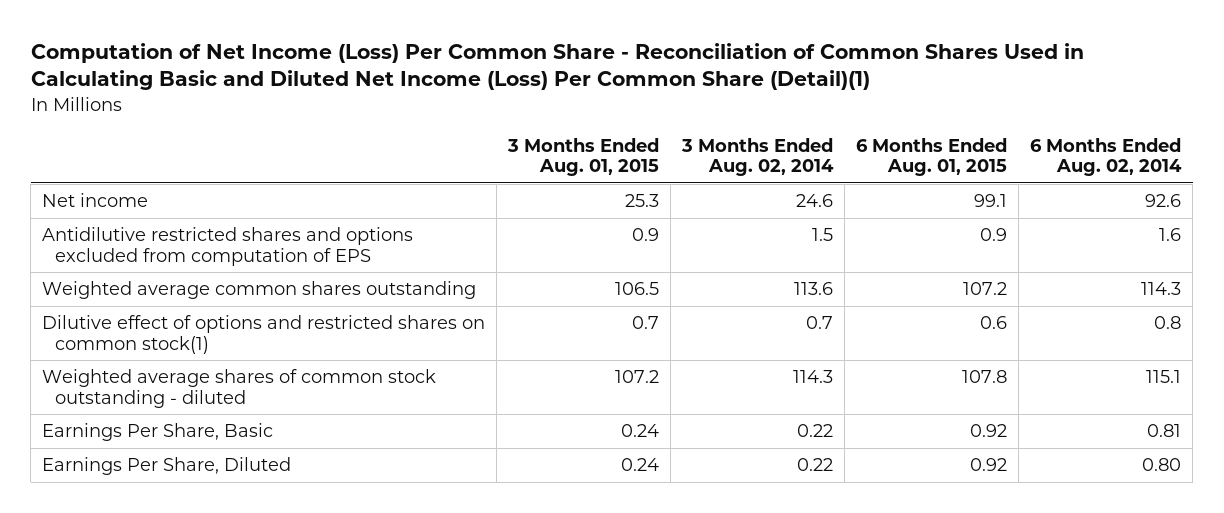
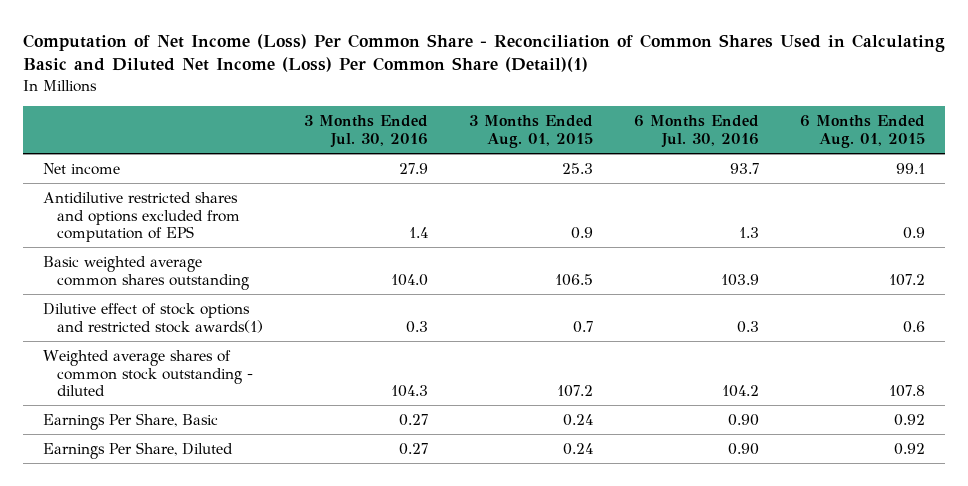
[681,137,835,177] 3 Months Ended Aug. 02, 2014 -> none
[1030,137,1183,177] 6 Months Ended Aug. 02, 2014 -> none
none -> [303,115,428,148] 3 Months Ended Jul. 30, 2016
none -> [633,115,759,148] 6 Months Ended Jul. 30, 2016
[42,281,477,300] Weighted average common shares outstanding -> [43,255,249,290] Basic weighted average common shares outstanding
[42,315,486,354] Dilutive effect of options and restricted shares on common stock(1) -> [43,302,263,333] Dilutive effect of stock options and restricted stock awards(1)

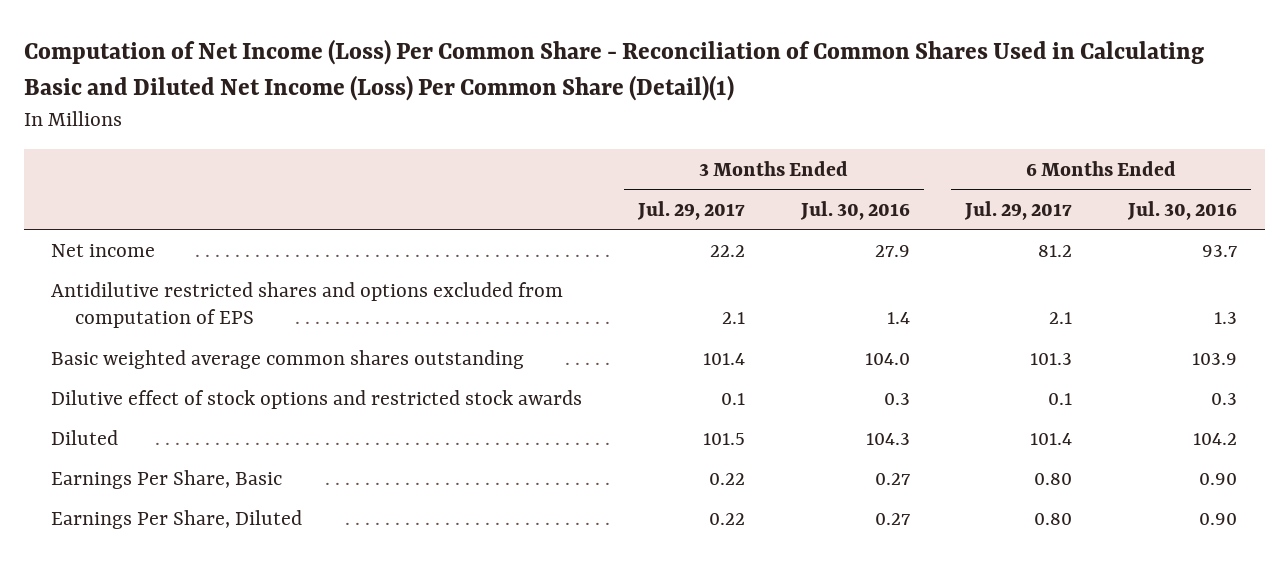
[468,115,593,148] 3 Months Ended Aug. 01, 2015 -> none
[799,115,925,148] 6 Months Ended Aug. 01, 2015 -> none
none -> [637,200,746,220] Jul. 29, 2017
none -> [964,200,1073,220] Jul. 29, 2017
[43,302,263,333] Dilutive effect of stock options and restricted stock awards(1) -> [51,389,583,409] Dilutive effect of stock options and restricted stock awards
[43,349,253,397] Weighted average shares of common stock outstanding - diluted -> [51,429,119,445] Diluted

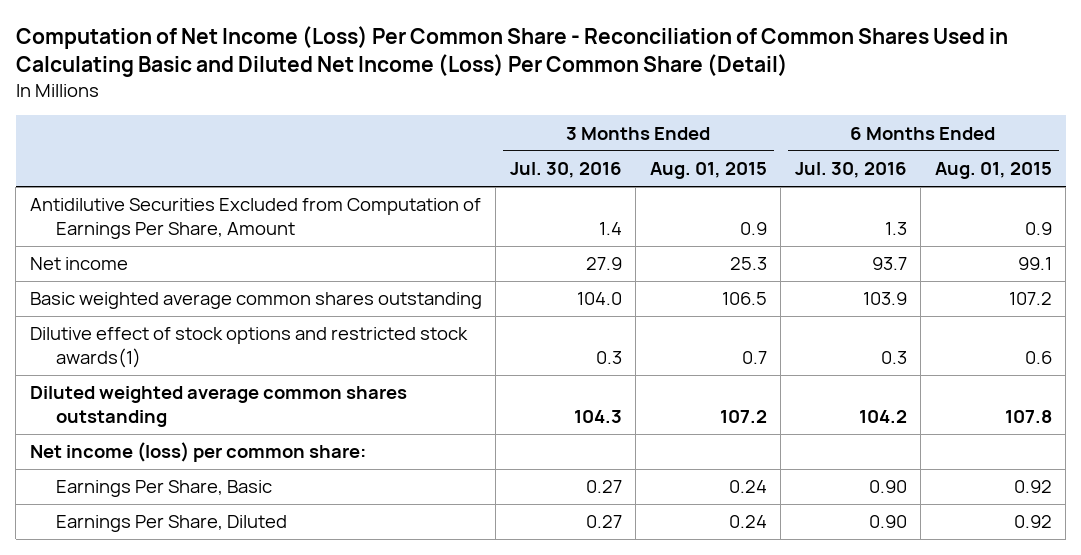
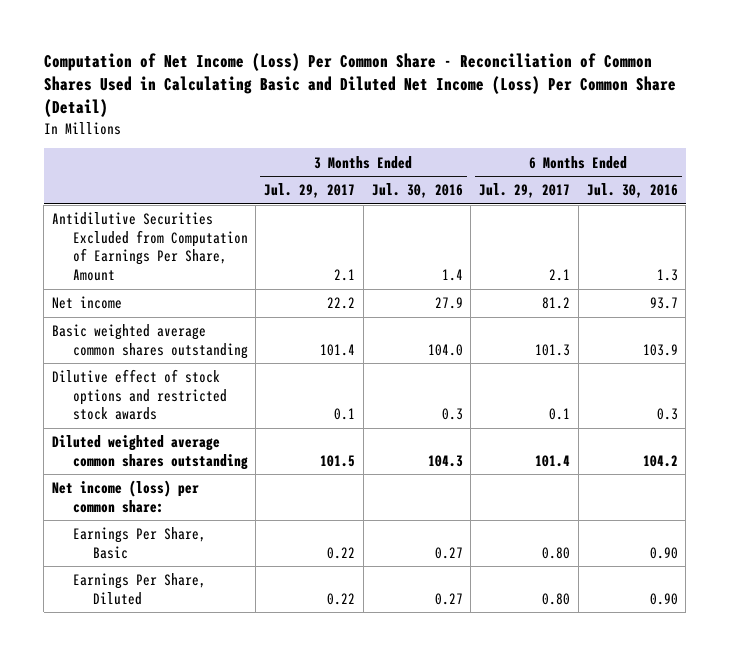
[649,162,767,180] Aug. 01, 2015 -> none
[934,162,1052,180] Aug. 01, 2015 -> none
none -> [264,183,356,199] Jul. 29, 2017
none -> [479,183,571,199] Jul. 29, 2017
[29,327,468,369] Dilutive effect of stock options and restricted stock awards(1) -> [52,369,227,421] Dilutive effect of stock options and restricted stock awards

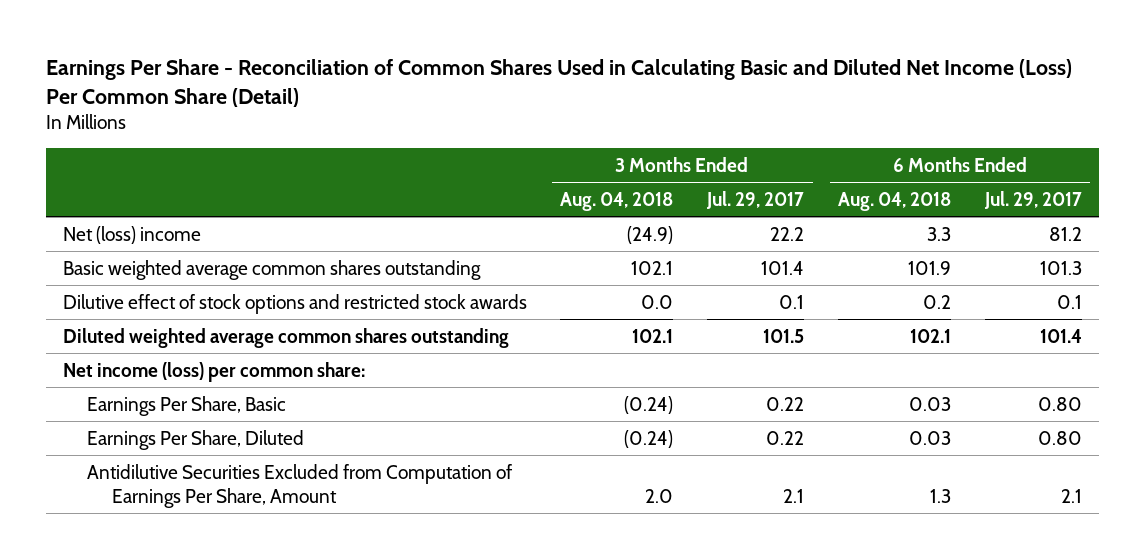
[43,53,676,118] Computation of Net Income (Loss) Per Common Share - Reconciliation of Common Shares Used in Calculating Basic and Diluted Net Income (Loss) Per Common Share (Detail) -> [45,58,1072,107] Earnings Per Share - Reconciliation of Common Shares Used in Calculating Basic and Diluted Net Income (Loss) Per Common Share (Detail)
[371,183,463,199] Jul. 30, 2016 -> none
[586,183,678,199] Jul. 30, 2016 -> none
none -> [560,191,674,211] Aug. 04, 2018
none -> [838,191,952,211] Aug. 04, 2018
[52,296,123,310] Net income -> [62,225,201,244] Net (loss) income
[52,212,248,281] Antidilutive Securities Excluded from Computation of Earnings Per Share, Amount -> [87,463,514,508] Antidilutive Securities Excluded from Computation of Earnings Per Share, Amount

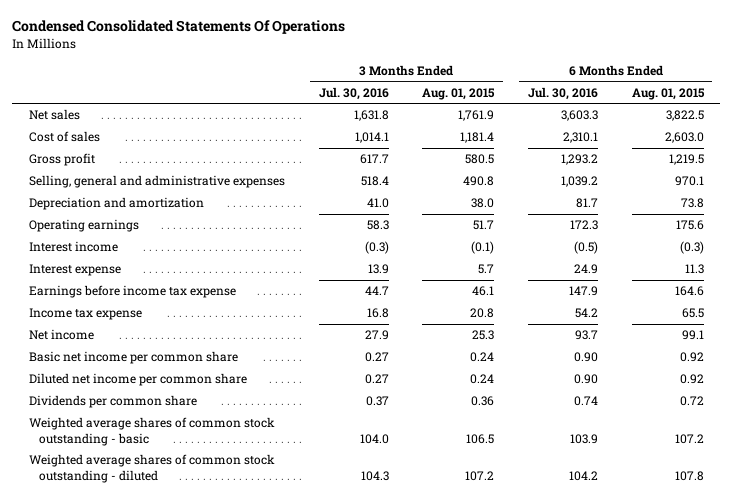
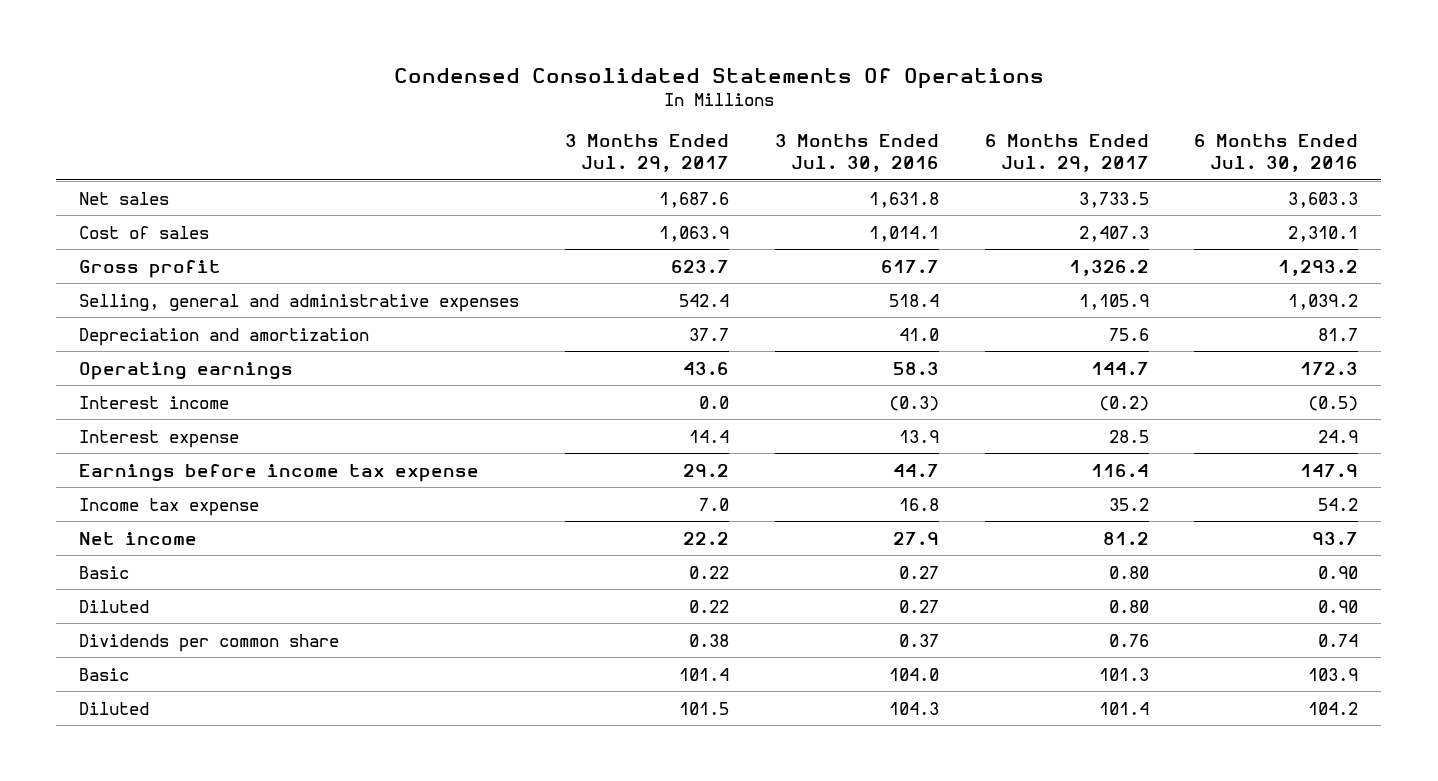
[422,87,496,100] Aug. 01, 2015 -> none
[631,87,705,100] Aug. 01, 2015 -> none
none -> [565,134,730,173] 3 Months Ended Jul. 29, 2017
none -> [984,134,1149,173] 6 Months Ended Jul. 29, 2017
[29,351,239,365] Basic net income per common share -> [79,565,130,579] Basic
[29,373,248,387] Diluted net income per common share -> [79,599,150,613] Diluted
[29,417,276,446] Weighted average shares of common stock outstanding - basic -> [79,667,130,681] Basic
[29,454,276,483] Weighted average shares of common stock outstanding - diluted -> [79,701,150,715] Diluted

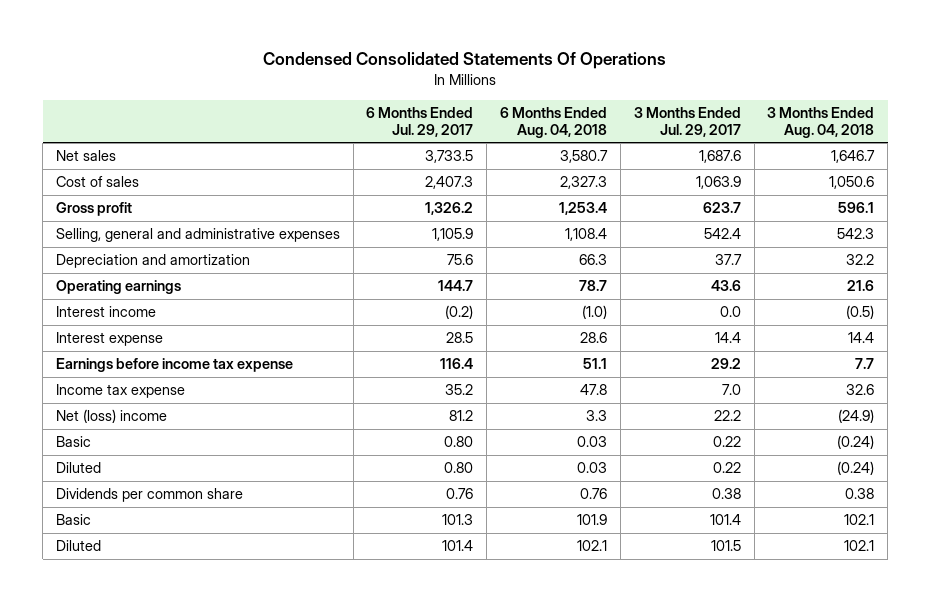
[774,134,939,173] 3 Months Ended Jul. 30, 2016 -> none
[1194,134,1359,173] 6 Months Ended Jul. 30, 2016 -> none
none -> [500,107,608,138] 6 Months Ended Aug. 04, 2018
none -> [767,107,875,138] 3 Months Ended Aug. 04, 2018
[79,531,198,545] Net income -> [55,409,167,424] Net (loss) income

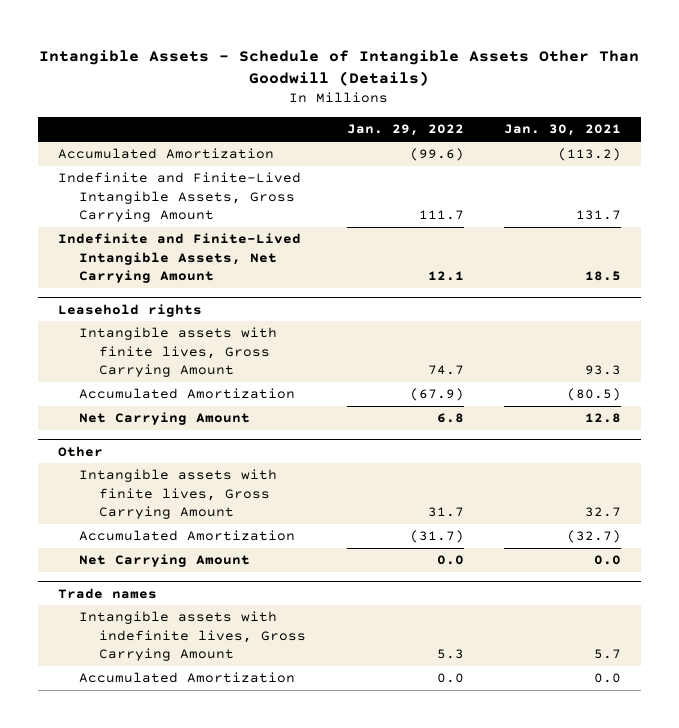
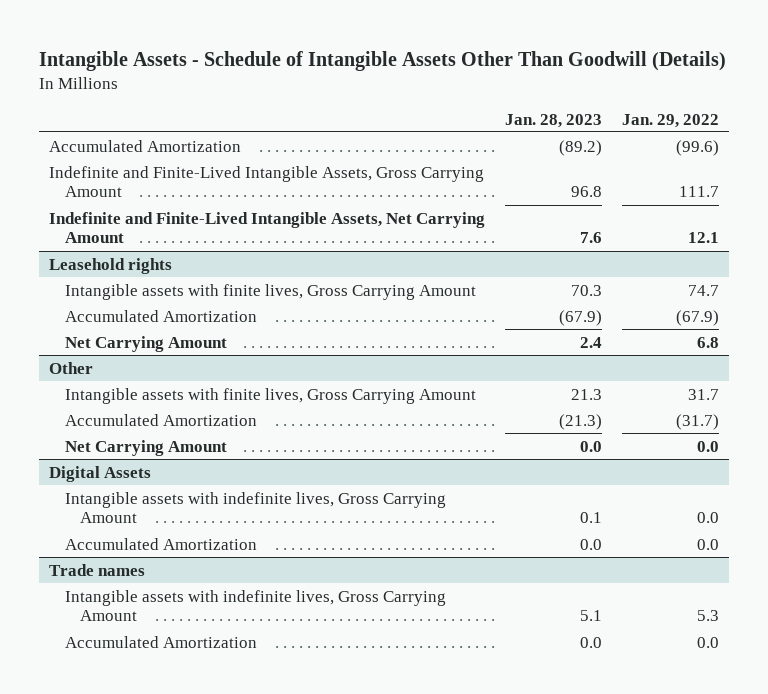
[503,124,621,137] Jan. 30, 2021 -> none
none -> [505,113,603,128] Jan. 28, 2023
none -> [48,465,151,482] Digital Assets
none -> [64,491,446,524] Intangible assets with indefinite lives, Gross Carrying Amount
none -> [64,537,257,550] Accumulated Amortization

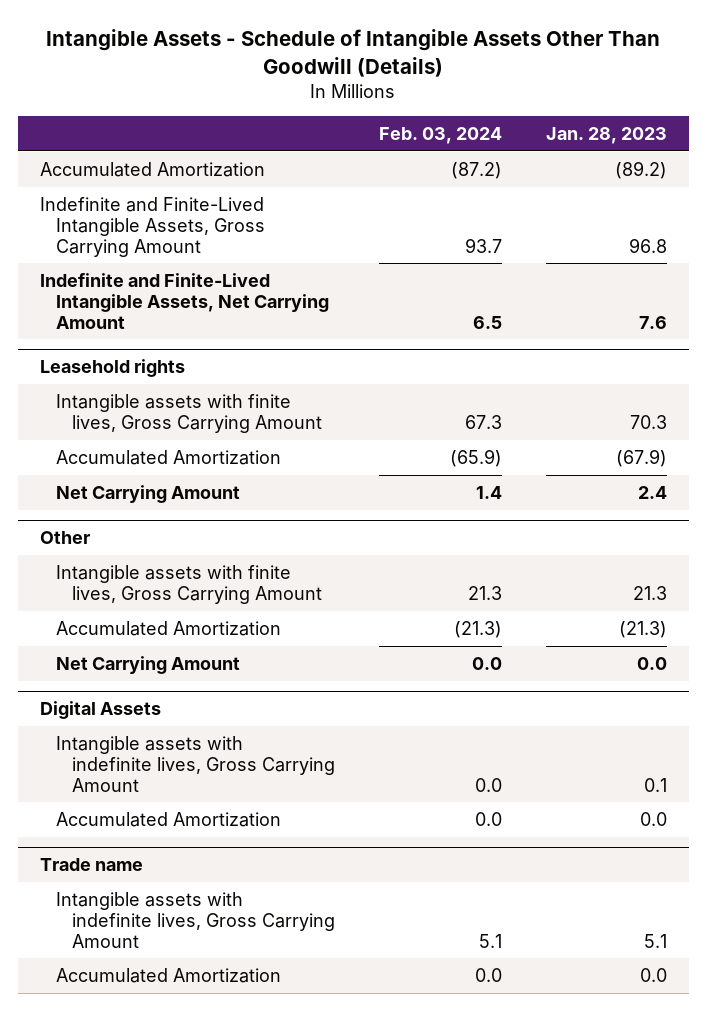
[622,113,720,128] Jan. 29, 2022 -> none
none -> [379,126,503,144] Feb. 03, 2024
[48,563,145,576] Trade names -> [39,858,143,872] Trade name

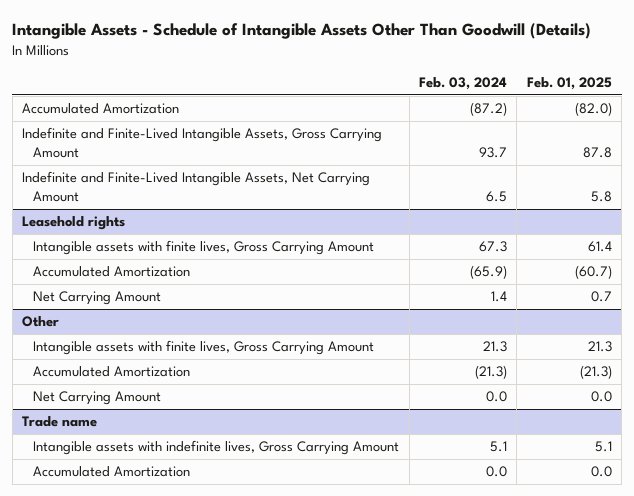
[546,126,668,144] Jan. 28, 2023 -> none
none -> [526,76,612,90] Feb. 01, 2025
[39,701,161,720] Digital Assets -> none
[55,735,336,792] Intangible assets with indefinite lives, Gross Carrying Amount -> none
[55,811,281,827] Accumulated Amortization -> none

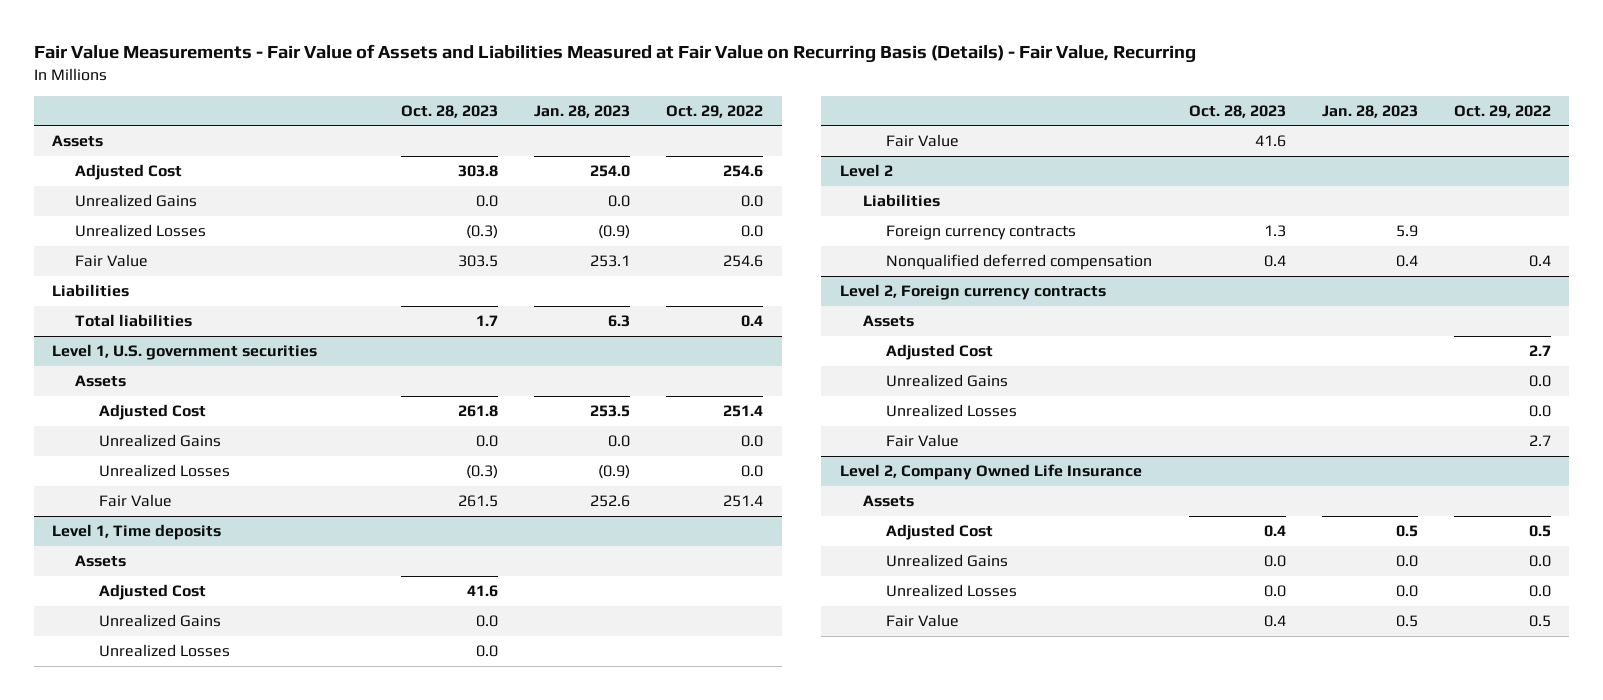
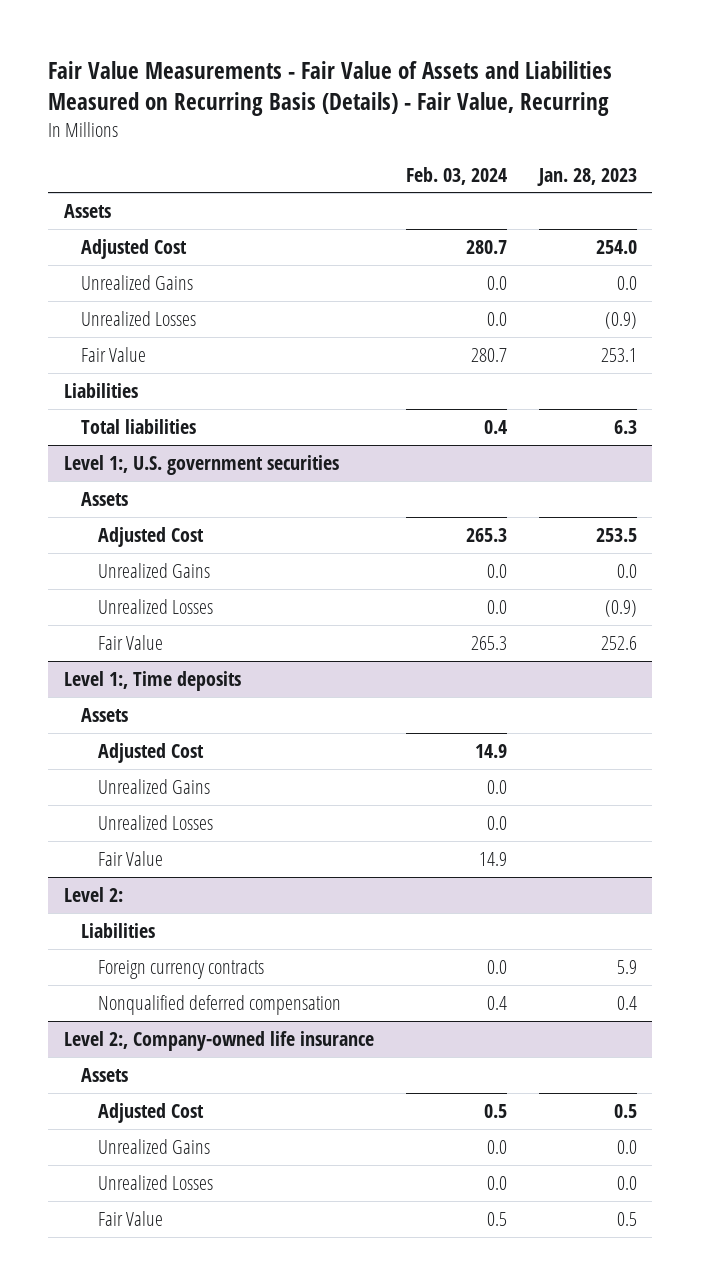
[33,44,1196,64] Fair Value Measurements - Fair Value of Assets and Liabilities Measured at Fair Value on Recurring Basis (Details) - Fair Value, Recurring -> [48,61,613,116] Fair Value Measurements - Fair Value of Assets and Liabilities Measured on Recurring Basis (Details) - Fair Value, Recurring
[400,104,498,118] Oct. 28, 2023 -> none
[666,104,764,118] Oct. 29, 2022 -> none
none -> [405,166,507,185] Feb. 03, 2024
[51,343,317,360] Level 1, U.S. government securities -> [64,454,340,475] Level 1:, U.S. government securities
[51,523,221,540] Level 1, Time deposits -> [64,670,242,691] Level 1:, Time deposits
[839,163,893,177] Level 2 -> [64,886,124,902] Level 2:
[839,283,1106,300] Level 2, Foreign currency contracts -> none
[863,314,915,327] Assets -> none
[886,343,994,360] Adjusted Cost -> none
[886,373,1009,387] Unrealized Gains -> none
[886,403,1018,417] Unrealized Losses -> none
[886,433,960,447] Fair Value -> none
[839,463,1142,480] Level 2, Company Owned Life Insurance -> [64,1030,375,1051] Level 2:, Company-owned life insurance

